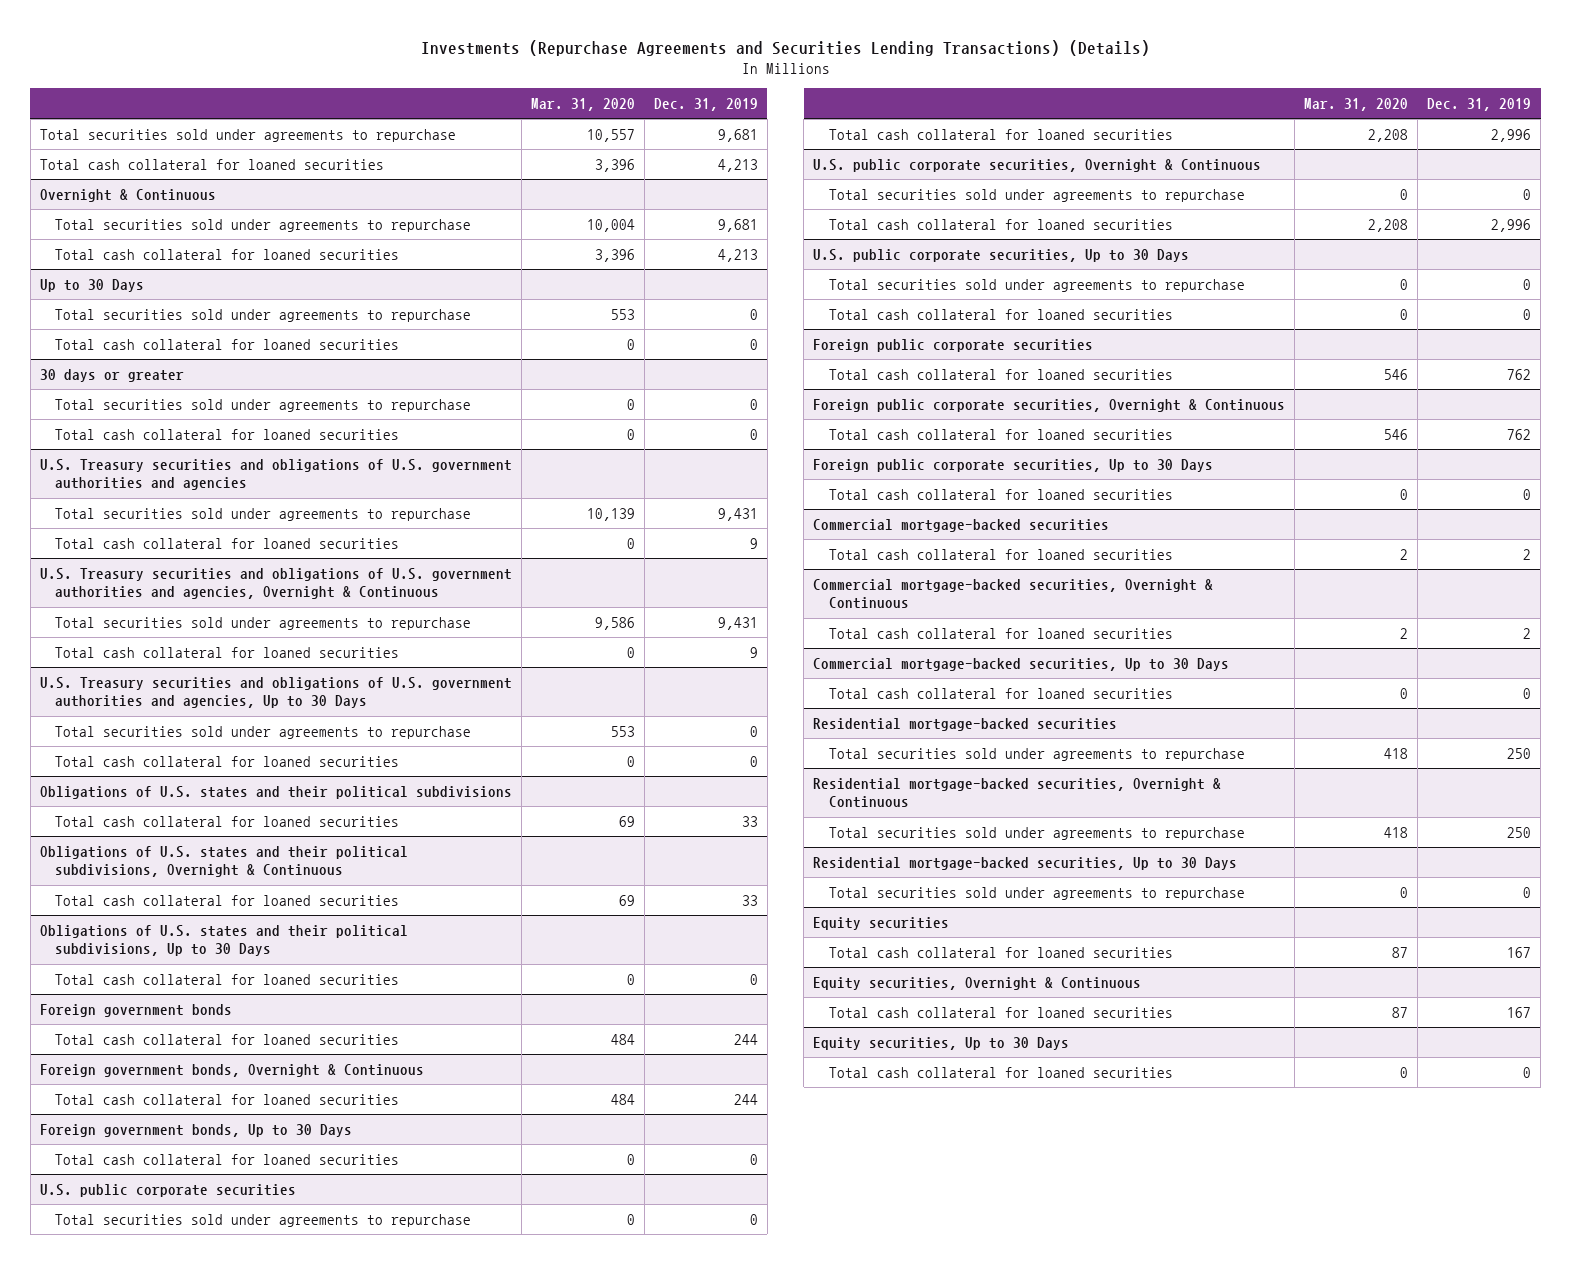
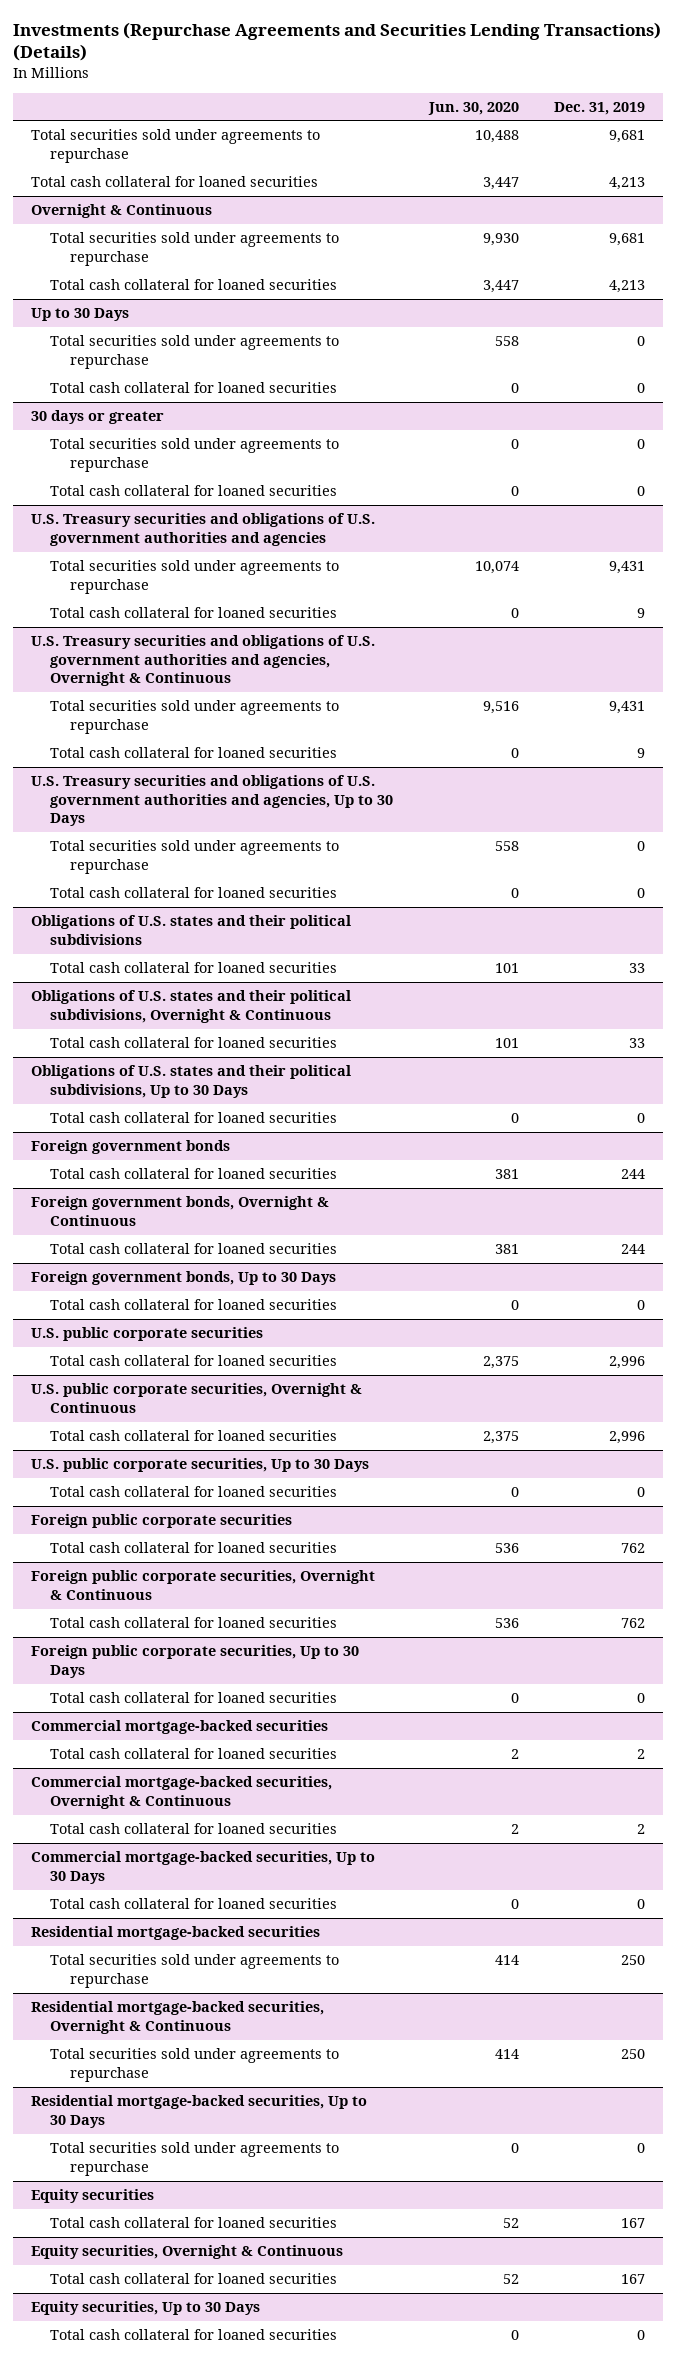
[530,97,635,111] Mar. 31, 2020 -> none
none -> [427,101,519,115] Jun. 30, 2020
[55,1213,472,1227] Total securities sold under agreements to repurchase -> none
[828,188,1245,202] Total securities sold under agreements to repurchase -> none
[828,278,1245,292] Total securities sold under agreements to repurchase -> none

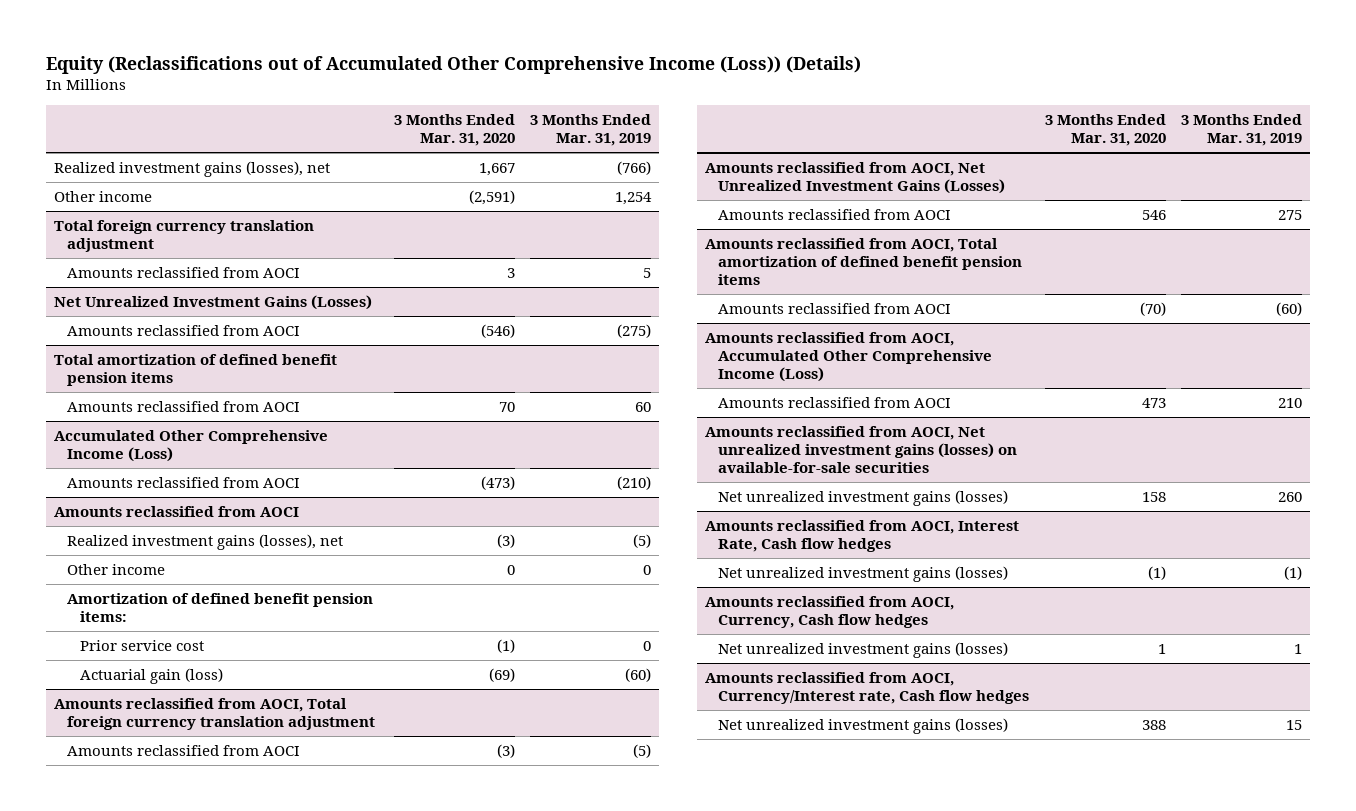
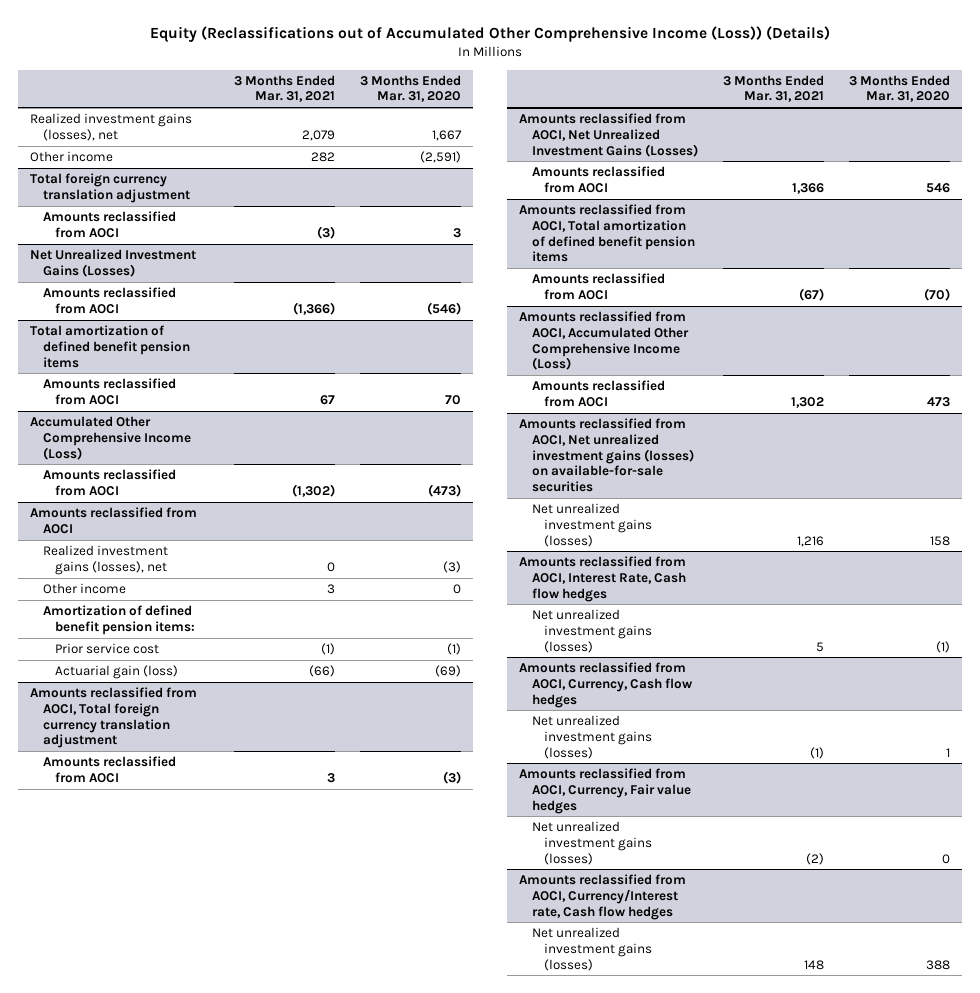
[530,114,652,147] 3 Months Ended Mar. 31, 2019 -> none
none -> [233,74,335,103] 3 Months Ended Mar. 31, 2021
none -> [518,768,691,814] Amounts reclassified from AOCI, Currency, Fair value hedges
none -> [531,821,653,865] Net unrealized investment gains (losses)

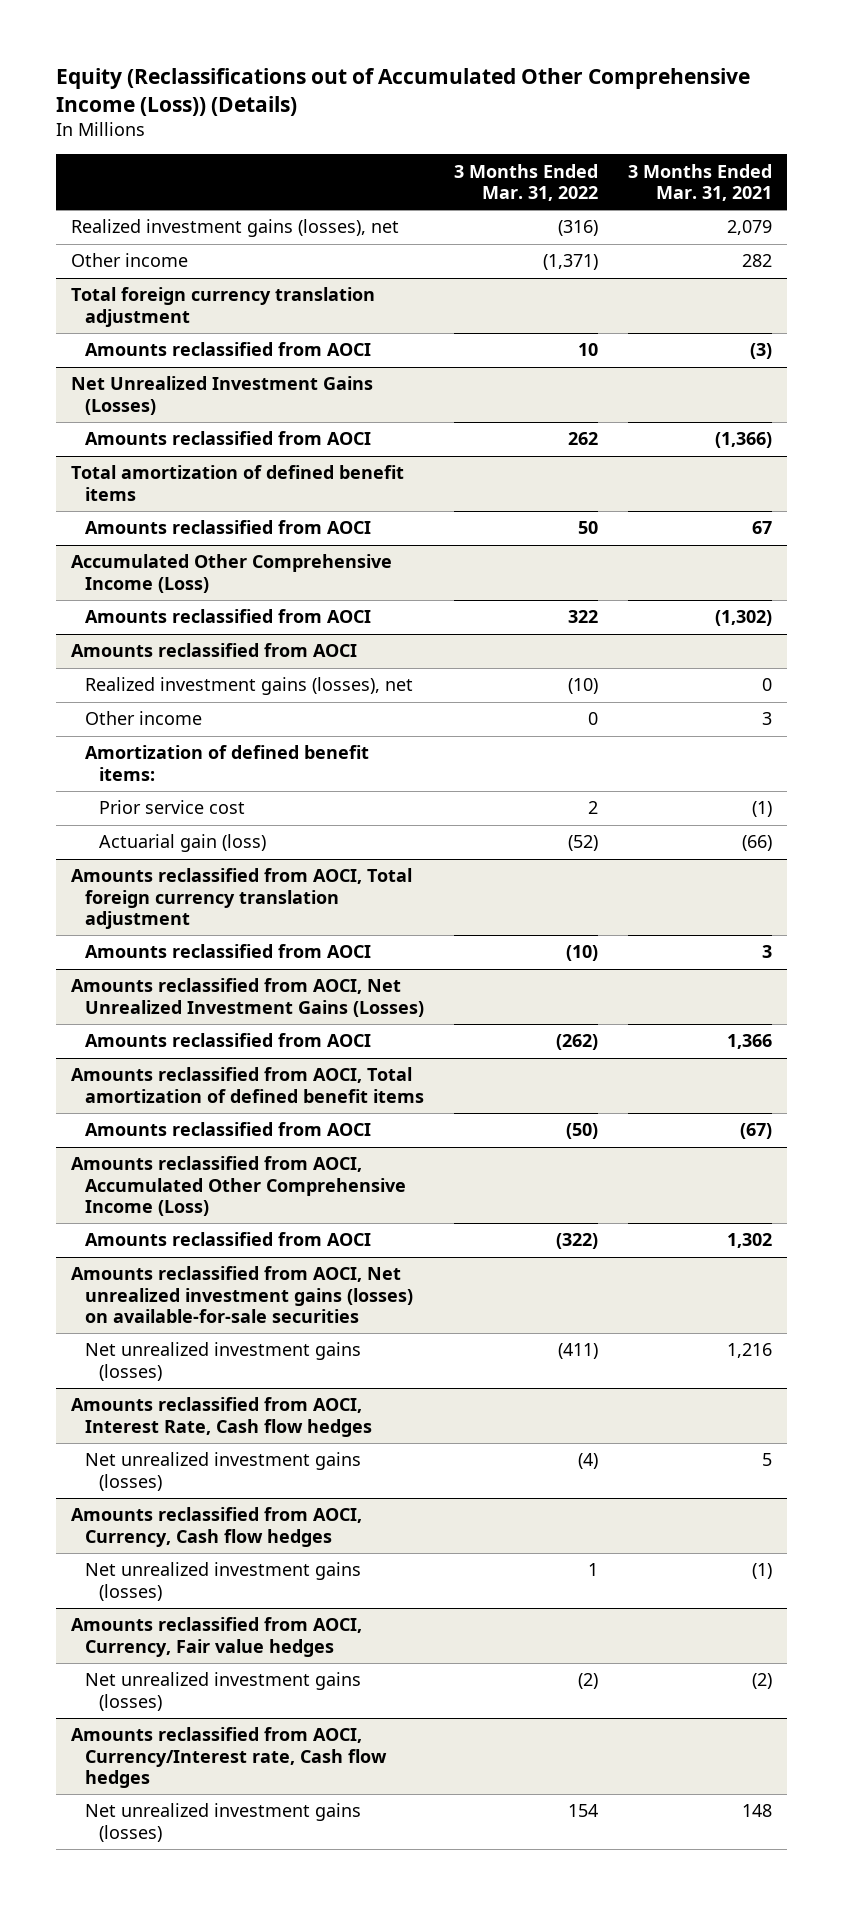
[359,74,461,103] 3 Months Ended Mar. 31, 2020 -> none
none -> [453,163,598,201] 3 Months Ended Mar. 31, 2022
[30,325,190,368] Total amortization of defined benefit pension items -> [70,465,404,501] Total amortization of defined benefit items
[42,605,196,635] Amortization of defined benefit pension items: -> [84,745,369,781] Amortization of defined benefit items:
[518,204,695,263] Amounts reclassified from AOCI, Total amortization of defined benefit pension items -> [70,1067,424,1103] Amounts reclassified from AOCI, Total amortization of defined benefit items

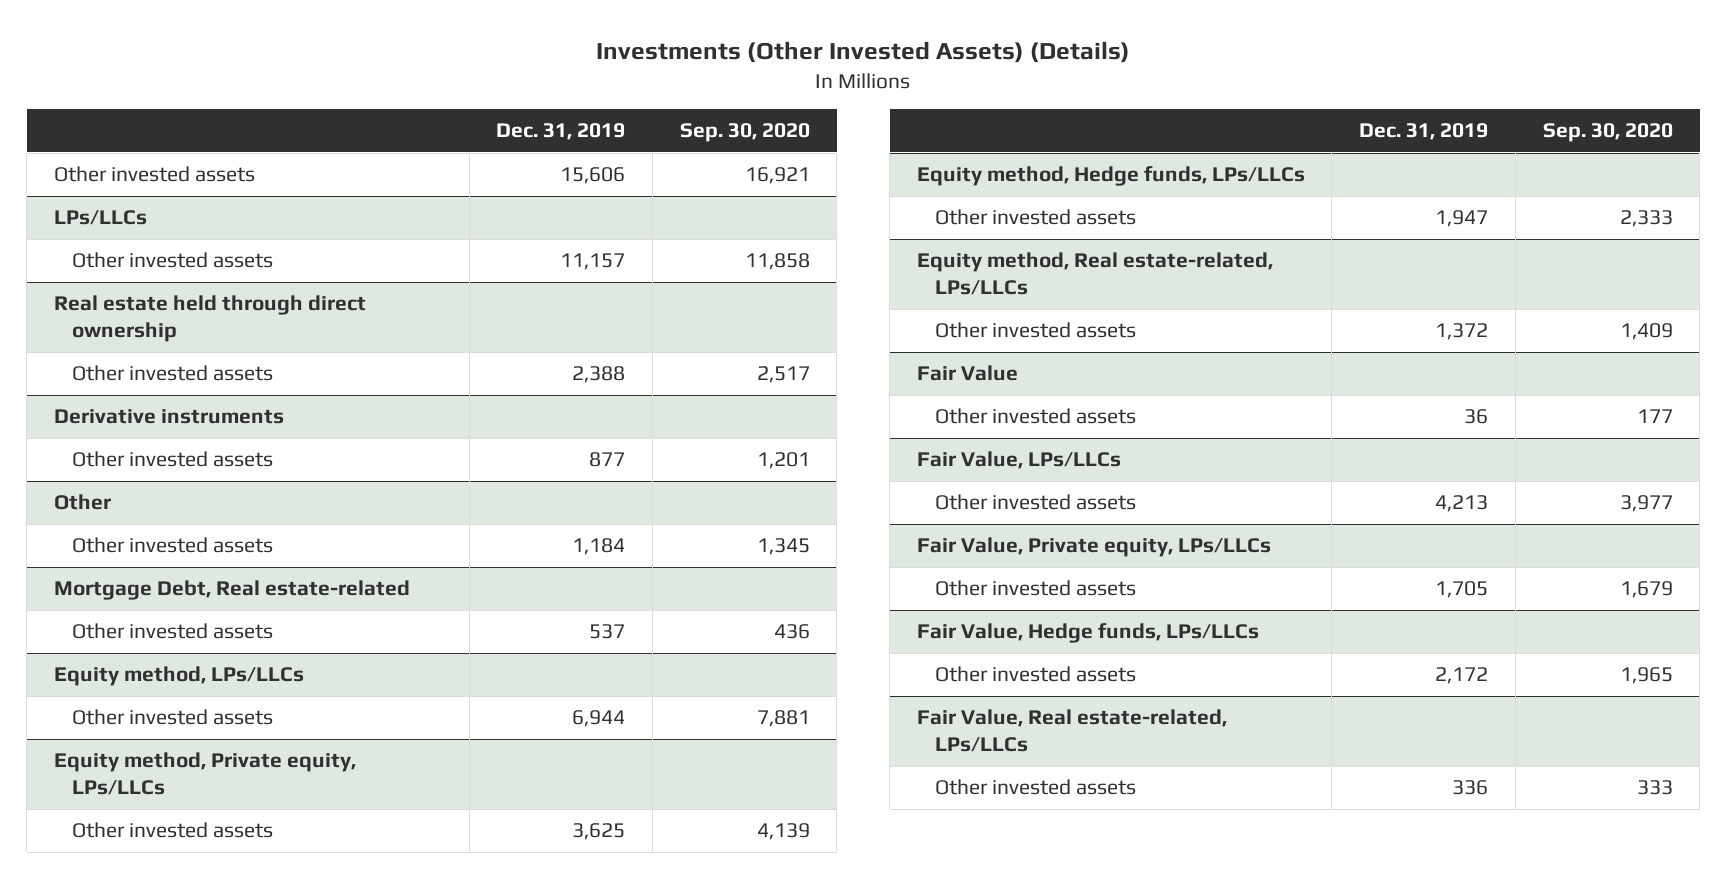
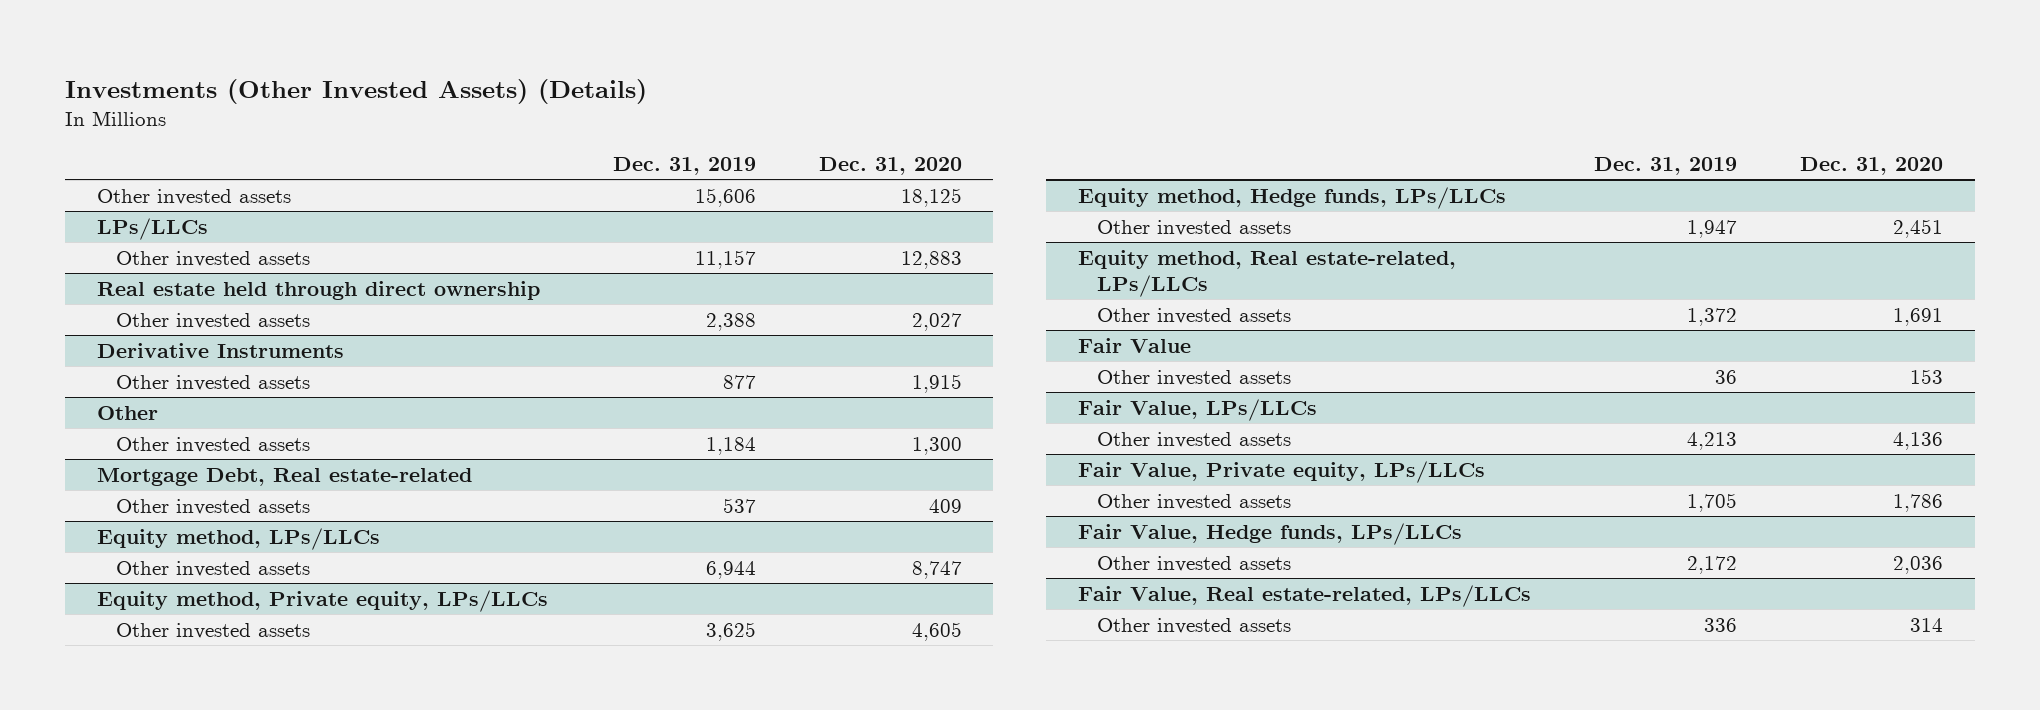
[679,123,810,143] Sep. 30, 2020 -> none
none -> [818,156,962,175] Dec. 31, 2020
[53,409,284,425] Derivative instruments -> [96,343,344,359] Derivative Instruments

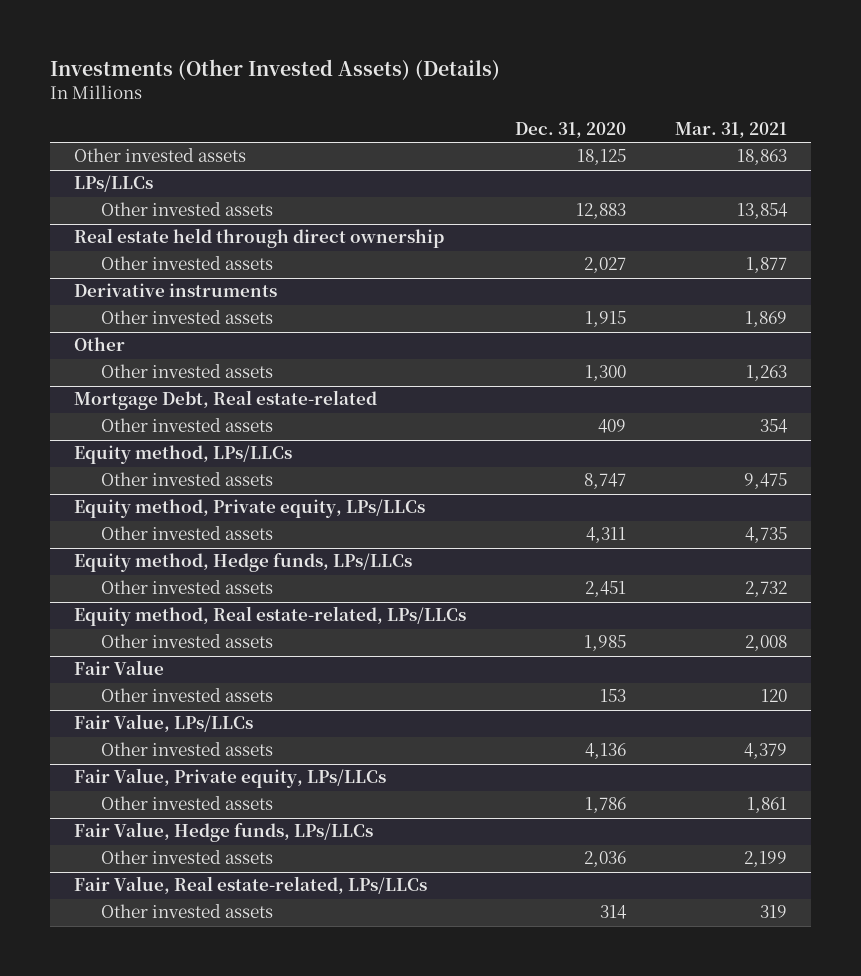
[612,156,756,175] Dec. 31, 2019 -> none
none -> [674,121,787,138] Mar. 31, 2021
[96,343,344,359] Derivative Instruments -> [74,283,278,298] Derivative instruments
[911,622,962,642] 4,605 -> [585,527,626,544] 4,311
[1893,308,1944,327] 1,691 -> [583,635,626,652] 1,985

